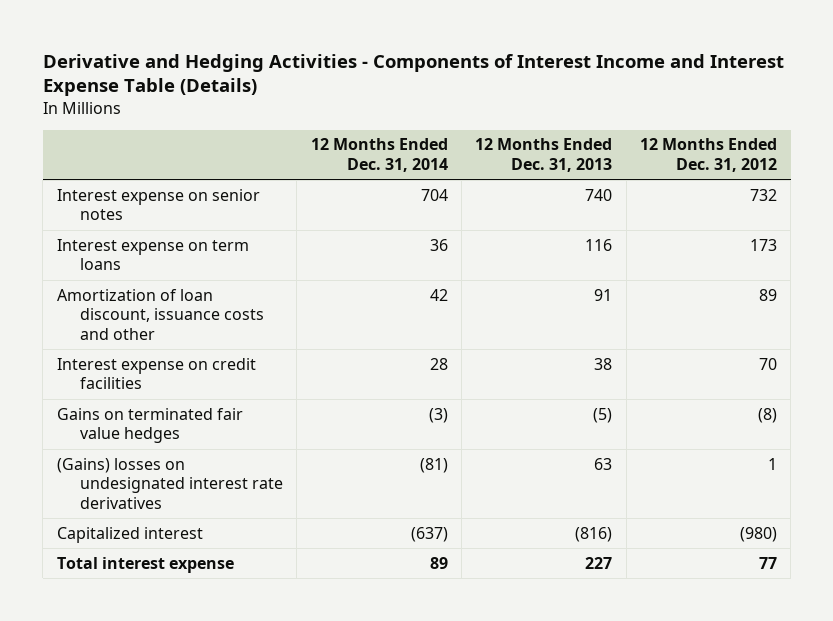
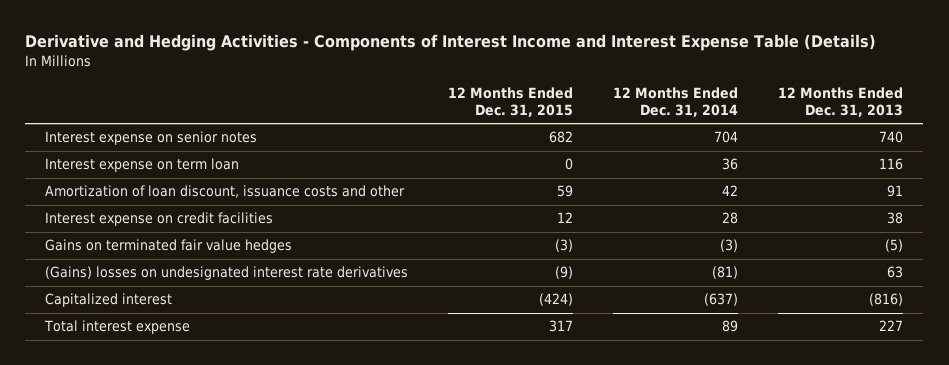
[639,138,777,172] 12 Months Ended Dec. 31, 2012 -> none
none -> [448,87,574,118] 12 Months Ended Dec. 31, 2015
[56,238,249,271] Interest expense on term loans -> [45,158,240,173] Interest expense on term loan

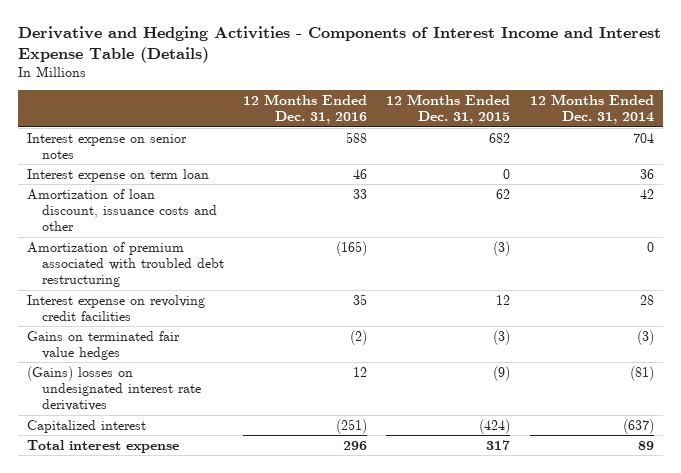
[778,87,904,118] 12 Months Ended Dec. 31, 2013 -> none
none -> [242,94,367,125] 12 Months Ended Dec. 31, 2016
[557,185,574,198] 59 -> [496,188,511,199] 62
none -> [27,241,224,288] Amortization of premium associated with troubled debt restructuring
[45,212,274,227] Interest expense on credit facilities -> [27,294,206,321] Interest expense on revolving credit facilities

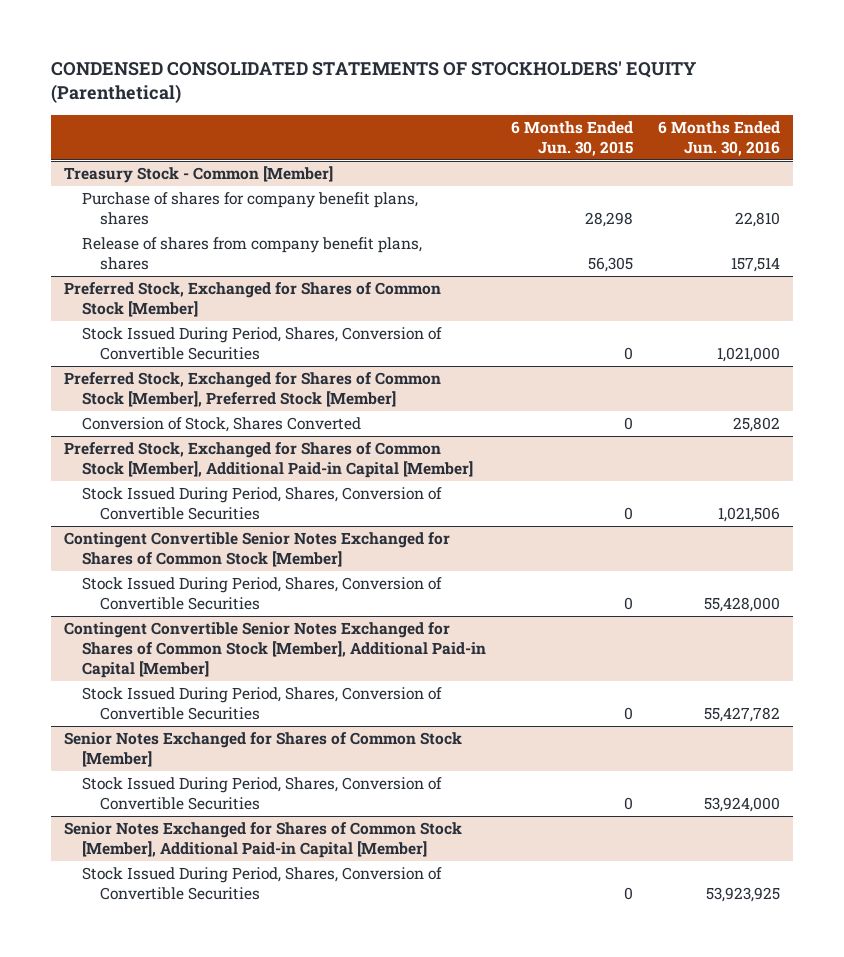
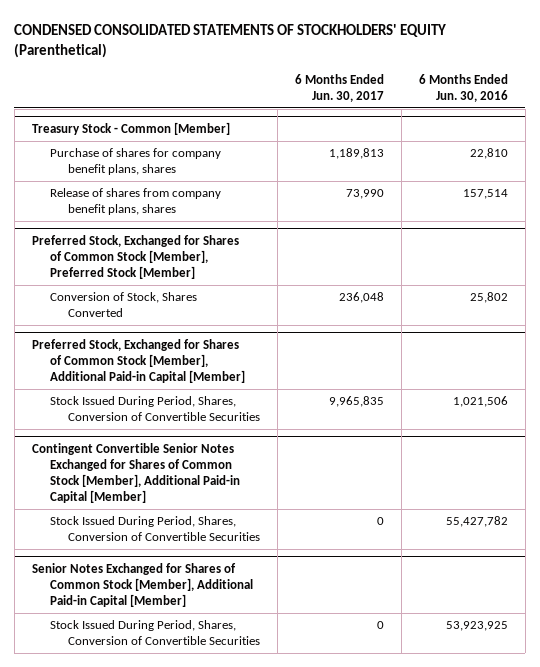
[511,120,634,156] 6 Months Ended Jun. 30, 2015 -> none
none -> [294,74,384,103] 6 Months Ended Jun. 30, 2017
[63,281,441,317] Preferred Stock, Exchanged for Shares of Common Stock [Member] -> none
[81,326,442,360] Stock Issued During Period, Shares, Conversion of Convertible Securities -> none
[63,531,450,567] Contingent Convertible Senior Notes Exchanged for Shares of Common Stock [Member] -> none
[81,576,442,610] Stock Issued During Period, Shares, Conversion of Convertible Securities -> none
[63,731,462,767] Senior Notes Exchanged for Shares of Common Stock [Member] -> none
[81,776,442,810] Stock Issued During Period, Shares, Conversion of Convertible Securities -> none

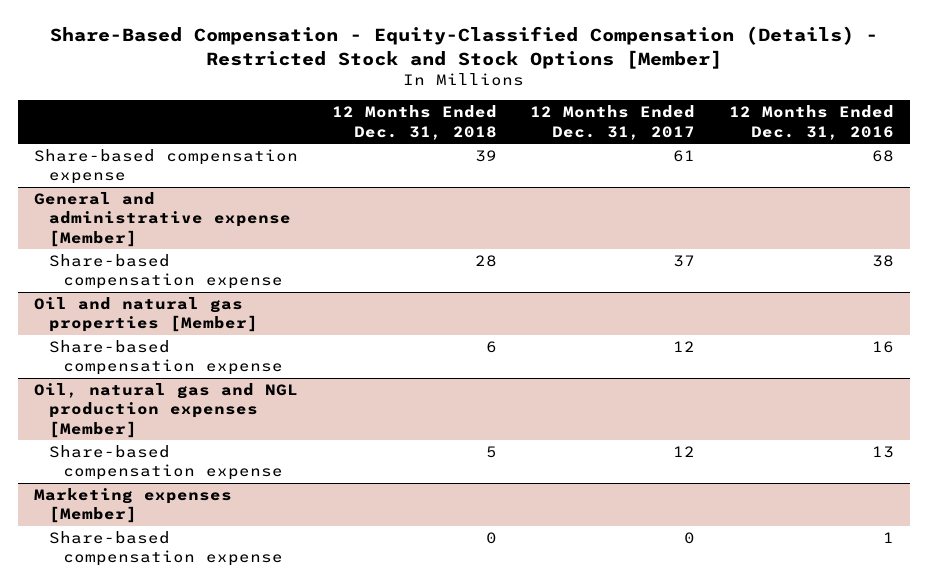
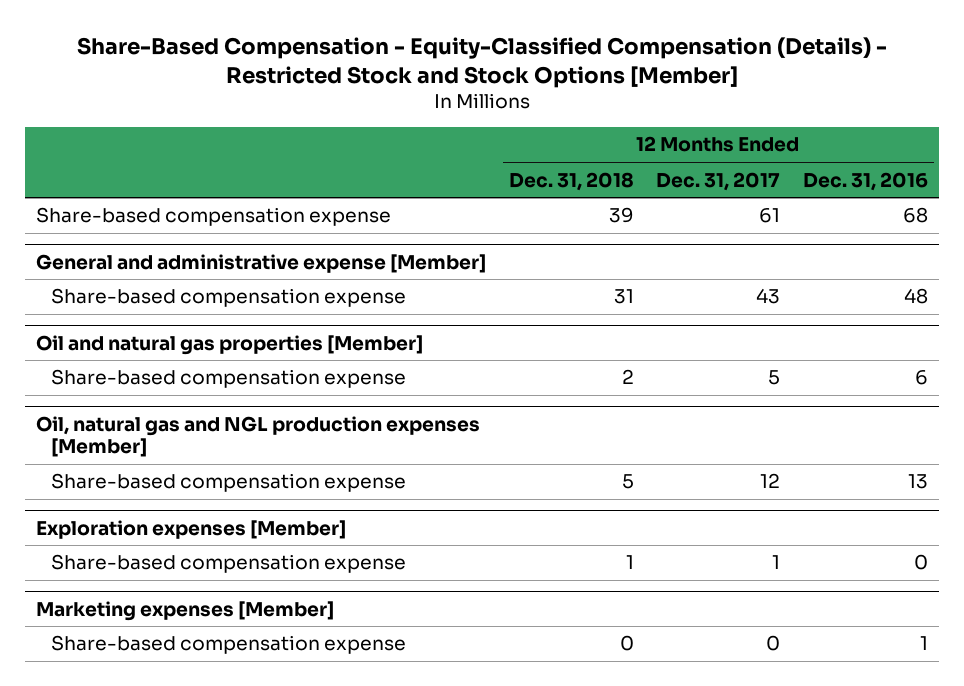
[474,254,497,267] 28 -> [613,289,634,305] 31
[673,254,696,267] 37 -> [756,288,781,305] 43
[871,254,894,267] 38 -> [904,288,929,305] 48
[485,340,497,353] 6 -> [621,369,634,385] 2
[673,340,696,352] 12 -> [768,370,781,386] 5
[871,340,894,353] 16 -> [915,370,929,386] 6
none -> [35,519,346,539] Exploration expenses [Member]
none -> [50,554,406,574] Share-based compensation expense

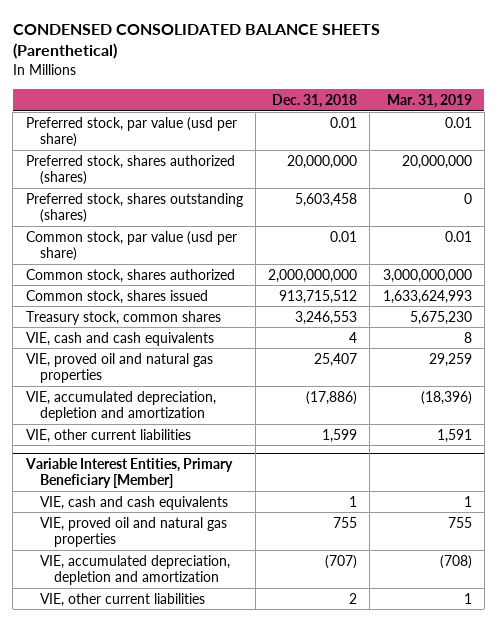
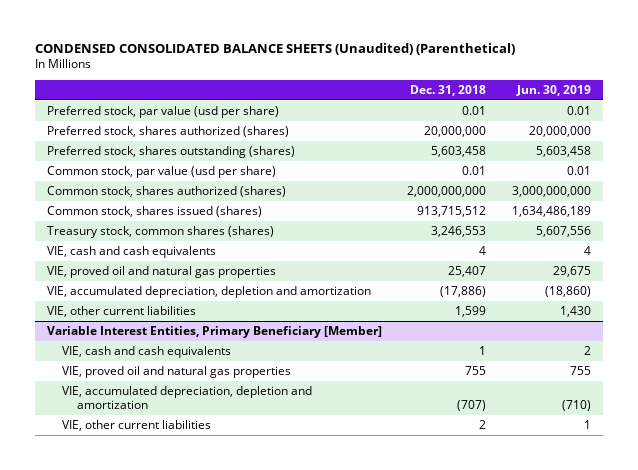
[12,23,380,60] CONDENSED CONSOLIDATED BALANCE SHEETS (Parenthetical) -> [34,42,515,55] CONDENSED CONSOLIDATED BALANCE SHEETS (Unaudited) (Parenthetical)
[386,94,472,109] Mar. 31, 2019 -> none
none -> [515,84,591,96] Jun. 30, 2019
[25,268,235,283] Common stock, shares authorized -> [47,186,287,198] Common stock, shares authorized (shares)
[25,289,208,304] Common stock, shares issued -> [47,206,263,218] Common stock, shares issued (shares)
[25,310,221,325] Treasury stock, common shares -> [47,226,275,239] Treasury stock, common shares (shares)

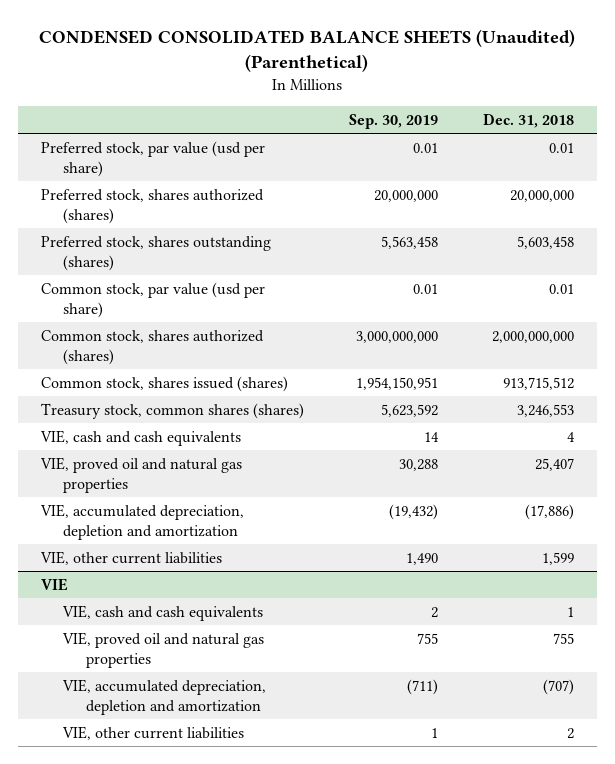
[515,84,591,96] Jun. 30, 2019 -> none
none -> [348,114,438,130] Sep. 30, 2019
[47,326,383,339] Variable Interest Entities, Primary Beneficiary [Member] -> [40,577,68,591] VIE

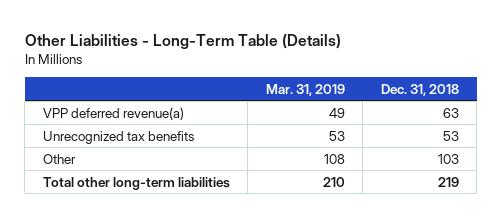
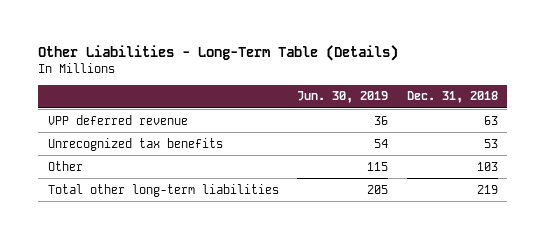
[265,83,345,96] Mar. 31, 2019 -> none
none -> [297,91,389,104] Jun. 30, 2019
[42,106,184,120] VPP deferred revenue(a) -> [47,114,188,125] VPP deferred revenue

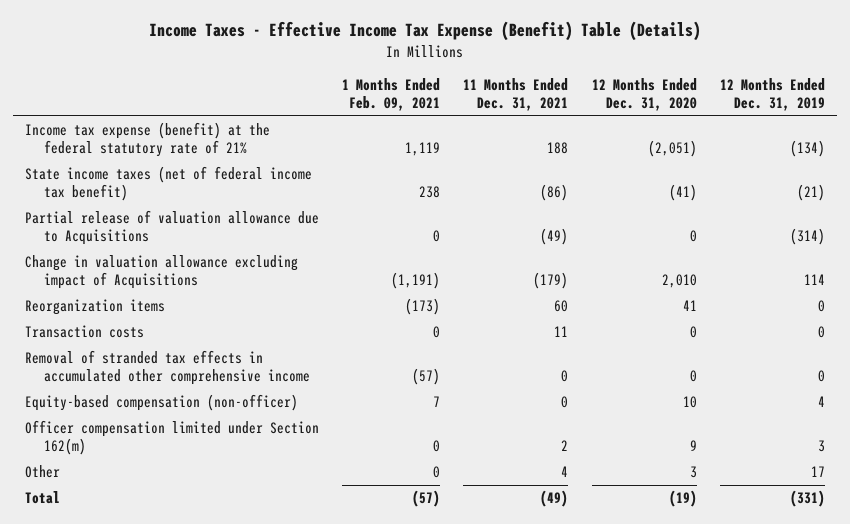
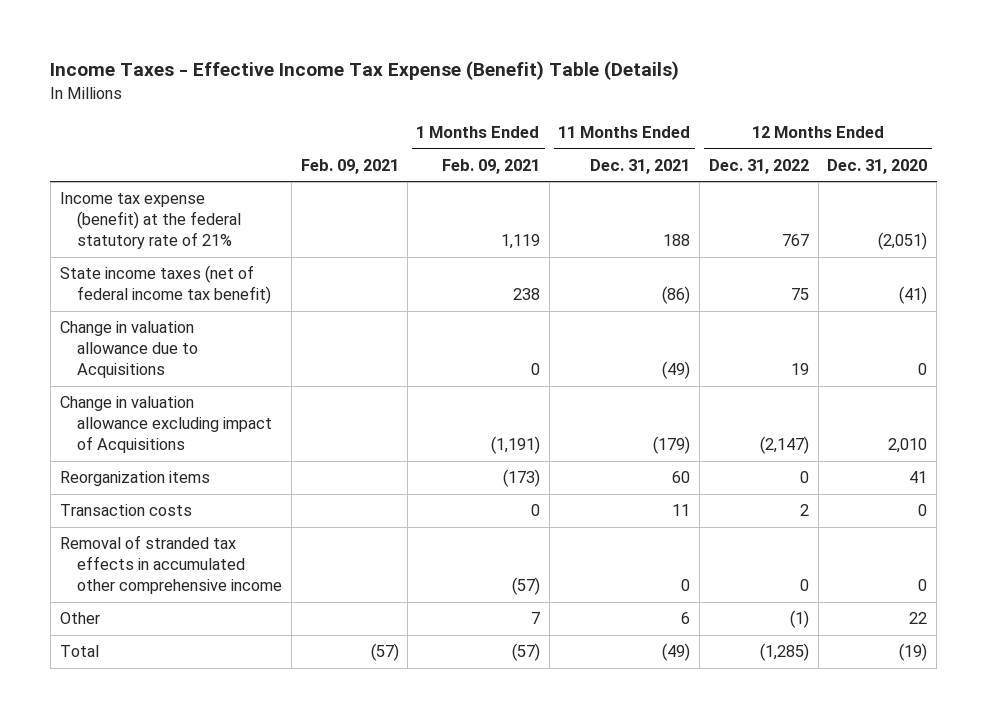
[720,77,826,112] 12 Months Ended Dec. 31, 2019 -> none
none -> [300,158,399,174] Feb. 09, 2021
none -> [708,158,809,174] Dec. 31, 2022
[24,210,319,246] Partial release of valuation allowance due to Acquisitions -> [59,321,199,379] Change in valuation allowance due to Acquisitions
[24,394,298,412] Equity-based compensation (non-officer) -> none
[24,420,319,456] Officer compensation limited under Section 162(m) -> none
[433,466,441,479] 0 -> [530,612,540,625] 7
[561,466,569,478] 4 -> [681,612,691,625] 6
[689,466,697,479] 3 -> [909,612,928,625] 22

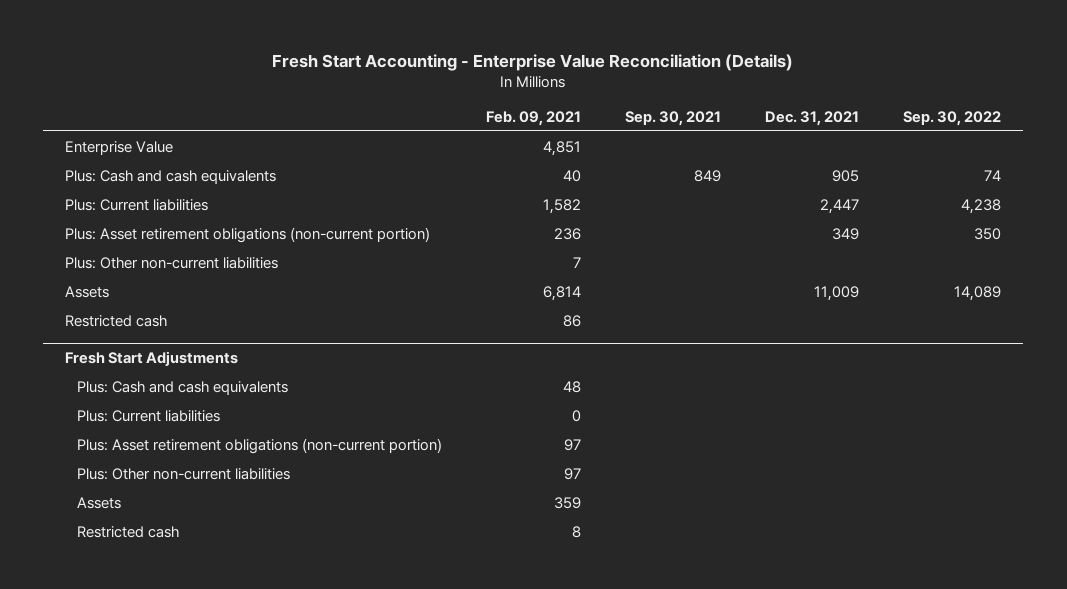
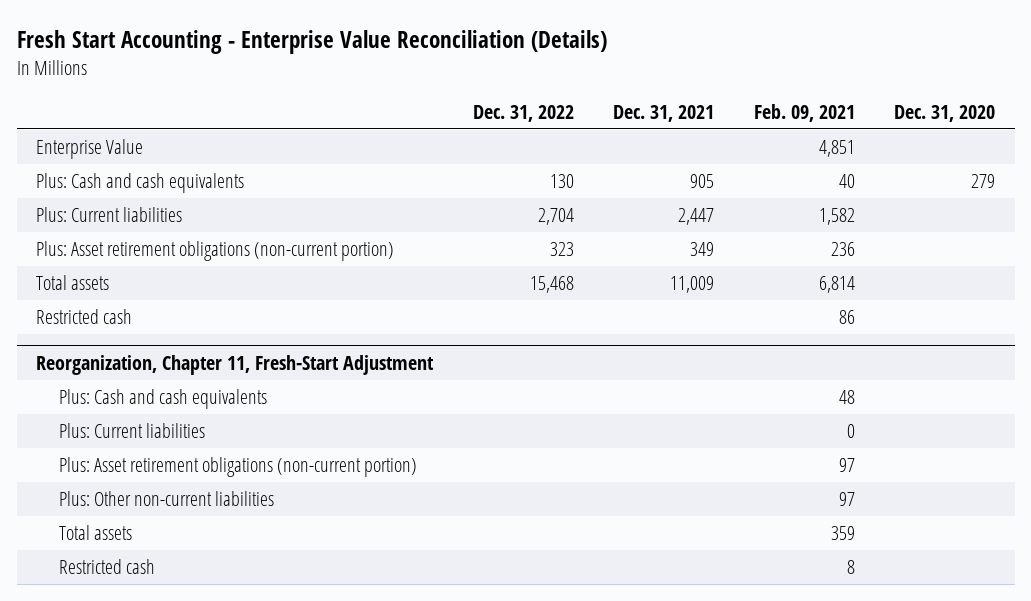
[625,110,722,126] Sep. 30, 2021 -> none
[903,110,1002,126] Sep. 30, 2022 -> none
none -> [472,105,574,123] Dec. 31, 2022
none -> [893,105,995,123] Dec. 31, 2020
[65,256,279,269] Plus: Other non-current liabilities -> none
[65,285,110,298] Assets -> [36,274,110,290] Total assets
[65,351,239,367] Fresh Start Adjustments -> [36,354,435,375] Reorganization, Chapter 11, Fresh-Start Adjustment
[77,496,122,509] Assets -> [58,524,132,540] Total assets

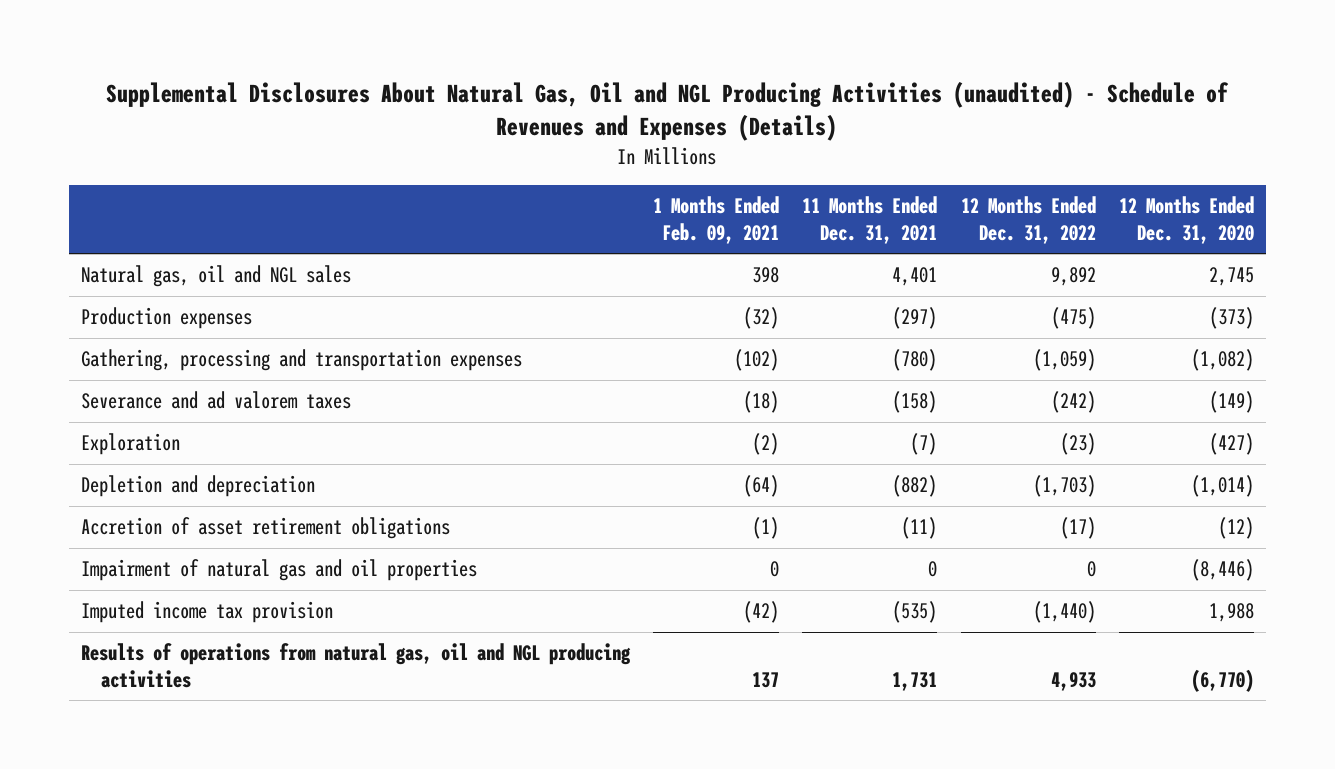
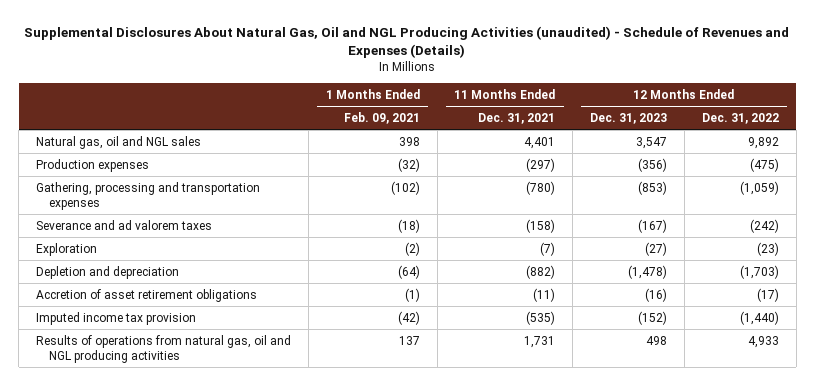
[1118,195,1254,244] 12 Months Ended Dec. 31, 2020 -> none
none -> [590,112,668,124] Dec. 31, 2023
[80,559,477,582] Impairment of natural gas and oil properties -> none

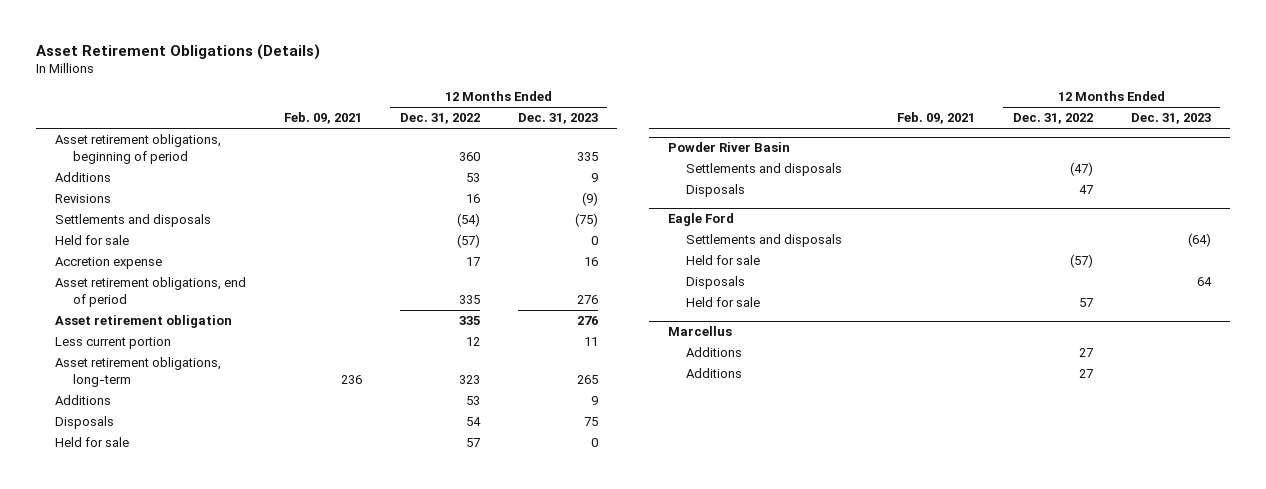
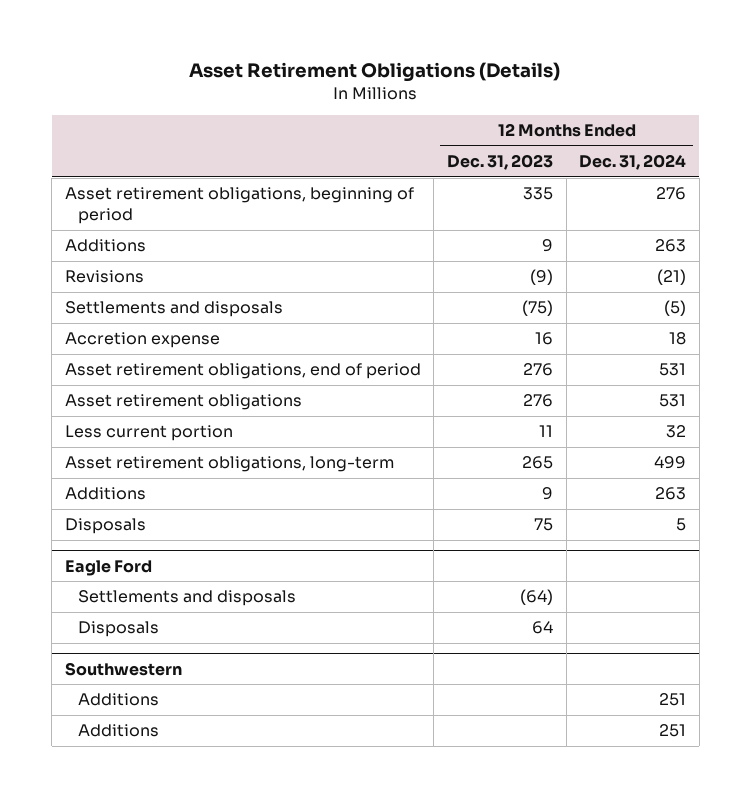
[283,112,362,125] Feb. 09, 2021 -> none
[399,113,480,125] Dec. 31, 2022 -> none
none -> [579,154,687,171] Dec. 31, 2024
[54,235,129,246] Held for sale -> none
[54,315,232,329] Asset retirement obligation -> [64,394,302,411] Asset retirement obligations
[54,437,129,448] Held for sale -> none
[668,142,791,153] Powder River Basin -> none
[685,163,842,177] Settlements and disposals -> none
[685,184,745,198] Disposals -> none
[685,255,760,266] Held for sale -> none
[685,297,760,308] Held for sale -> none
[668,326,733,337] Marcellus -> none
none -> [64,661,182,676] Southwestern

